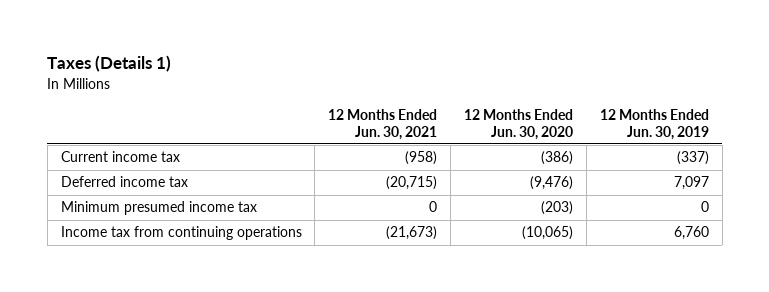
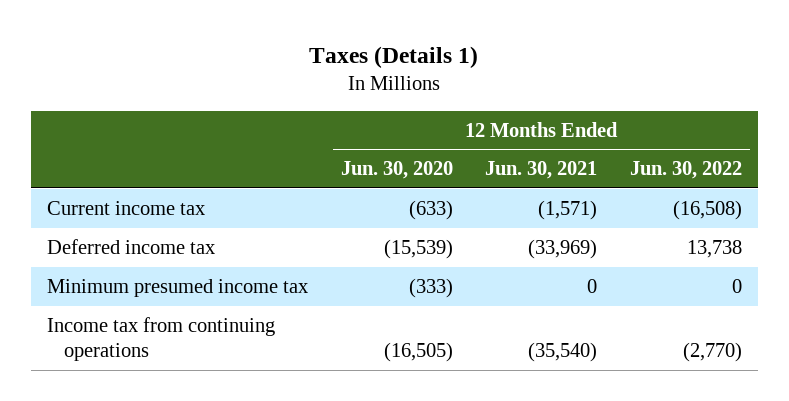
[599,109,709,140] 12 Months Ended Jun. 30, 2019 -> none
none -> [629,161,742,180] Jun. 30, 2022
[405,151,438,166] (958) -> [538,199,598,220] (1,571)
[541,151,574,166] (386) -> [408,199,453,220] (633)
[386,176,438,191] (20,715) -> [528,238,598,259] (33,969)
[530,176,574,191] (9,476) -> [383,238,453,259] (15,539)
[541,201,574,216] (203) -> [408,277,453,298] (333)
[386,226,438,241] (21,673) -> [528,342,598,363] (35,540)
[522,226,574,241] (10,065) -> [383,342,453,363] (16,505)

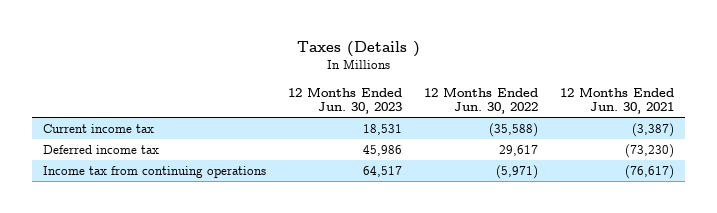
[309,45,479,68] Taxes (Details 1) -> [296,41,420,58] Taxes (Details )
[340,161,453,180] Jun. 30, 2020 -> none
none -> [288,86,403,115] 12 Months Ended Jun. 30, 2023
[47,278,309,297] Minimum presumed income tax -> none
[538,199,598,220] (1,571) -> [631,122,674,137] (3,387)
[672,199,742,220] (16,508) -> [489,122,539,137] (35,588)
[528,238,598,259] (33,969) -> [624,143,674,158] (73,230)
[686,239,742,258] 13,738 -> [499,144,539,156] 29,617
[528,342,598,363] (35,540) -> [624,164,674,179] (76,617)
[682,342,742,363] (2,770) -> [496,164,539,179] (5,971)

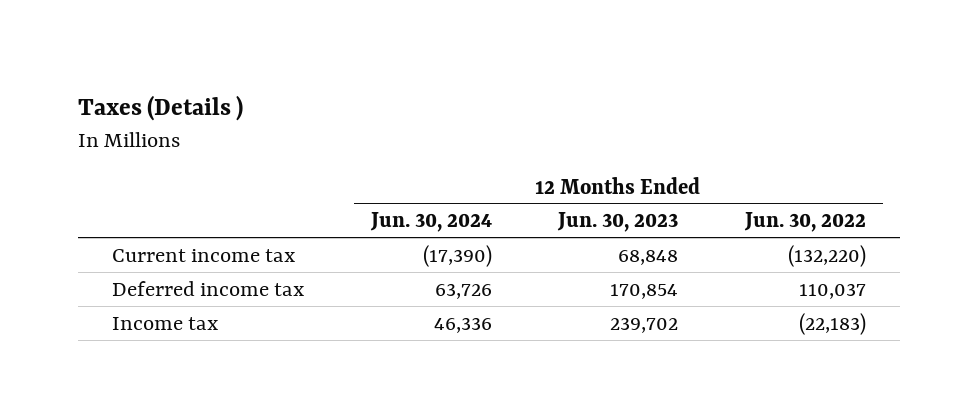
[559,86,674,115] 12 Months Ended Jun. 30, 2021 -> none
none -> [369,212,492,233] Jun. 30, 2024
[363,123,403,135] 18,531 -> [618,249,679,265] 68,848
[489,122,539,137] (35,588) -> [788,244,867,267] (132,220)
[363,144,403,156] 45,986 -> [610,283,679,299] 170,854
[499,144,539,156] 29,617 -> [799,282,867,299] 110,037
[43,165,267,178] Income tax from continuing operations -> [111,316,218,330] Income tax
[363,165,403,177] 64,517 -> [610,316,679,333] 239,702
[496,164,539,179] (5,971) -> [799,312,867,335] (22,183)

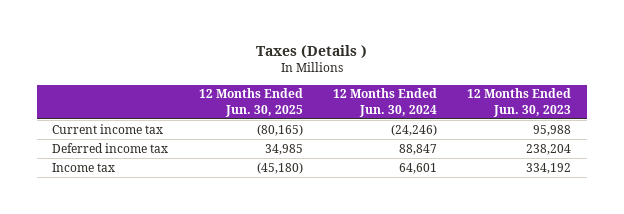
[744,212,867,233] Jun. 30, 2022 -> none
none -> [198,88,303,117] 12 Months Ended Jun. 30, 2025
[422,244,492,267] (17,390) -> [391,123,438,136] (24,246)
[618,249,679,265] 68,848 -> [533,124,572,136] 95,988
[434,282,492,299] 63,726 -> [399,143,438,155] 88,847
[610,283,679,299] 170,854 -> [526,143,572,155] 238,204
[433,316,492,333] 46,336 -> [399,162,438,174] 64,601
[610,316,679,333] 239,702 -> [526,162,572,174] 334,192

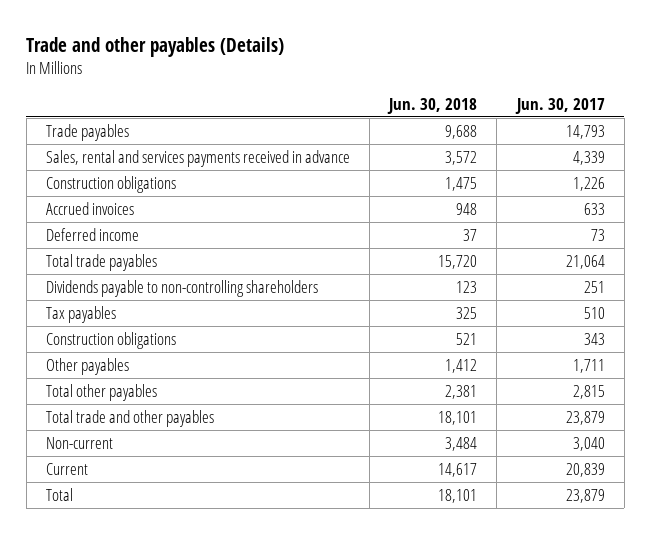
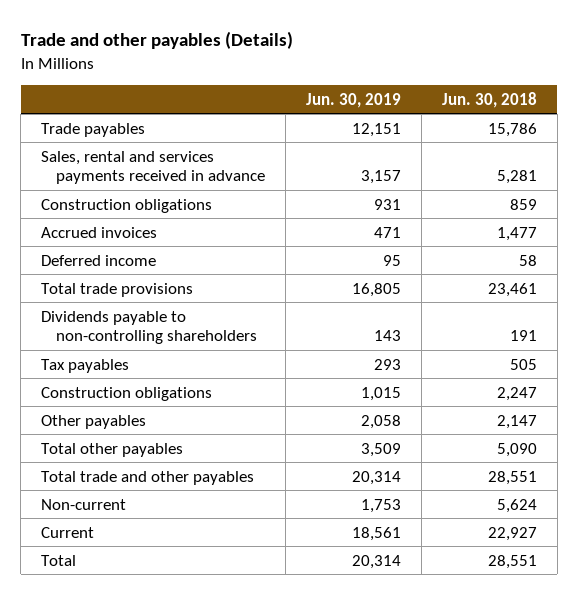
[514,97,605,114] Jun. 30, 2017 -> none
none -> [306,92,402,108] Jun. 30, 2019
[445,124,478,139] 9,688 -> [487,122,537,137] 15,786
[445,150,478,165] 3,572 -> [496,169,537,184] 5,281
[445,176,478,191] 1,475 -> [509,198,537,210] 859
[456,202,478,215] 948 -> [496,226,537,241] 1,477
[463,228,478,241] 37 -> [518,254,537,266] 58
[46,253,158,271] Total trade payables -> [41,282,194,297] Total trade provisions
[438,254,478,269] 15,720 -> [487,282,537,297] 23,461
[456,280,478,293] 123 -> [509,329,537,341] 191
[456,306,478,319] 325 -> [509,358,537,370] 505
[456,332,478,345] 521 -> [496,386,537,401] 2,247
[445,358,478,373] 1,412 -> [496,414,537,429] 2,147
[445,384,478,399] 2,381 -> [496,442,537,457] 5,090
[438,410,478,425] 18,101 -> [487,470,537,485] 28,551
[445,436,478,451] 3,484 -> [496,498,537,513] 5,624
[438,462,478,477] 14,617 -> [487,526,537,541] 22,927
[438,488,478,503] 18,101 -> [487,554,537,569] 28,551

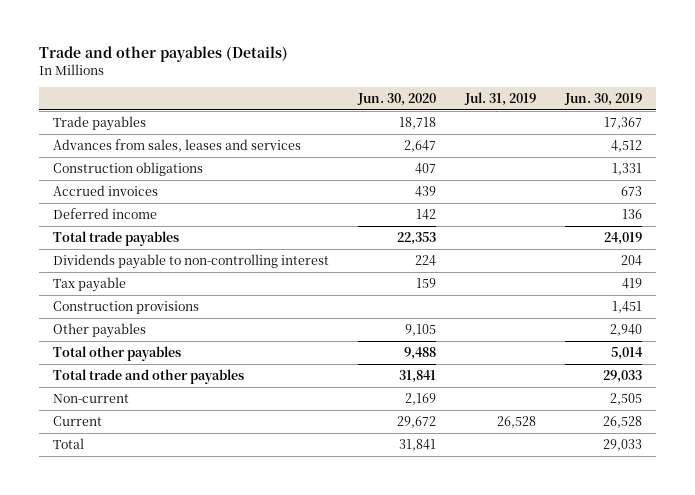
[441,91,537,108] Jun. 30, 2018 -> none
none -> [357,93,437,107] Jun. 30, 2020
none -> [464,92,537,107] Jul. 31, 2019
[352,122,402,137] 12,151 -> [603,116,642,129] 17,367
[41,150,266,184] Sales, rental and services payments received in advance -> [53,138,302,152] Advances from sales, leases and services
[361,169,402,184] 3,157 -> [610,139,642,152] 4,512
[374,198,402,210] 931 -> [611,162,642,175] 1,331
[374,226,402,238] 471 -> [620,185,642,196] 673
[383,254,402,266] 95 -> [621,208,642,219] 136
[41,282,194,297] Total trade provisions -> [53,230,180,246] Total trade payables
[352,282,402,297] 16,805 -> [603,231,642,245] 24,019
[41,310,258,344] Dividends payable to non-controlling shareholders -> [53,253,330,269] Dividends payable to non-controlling interest
[374,329,402,341] 143 -> [620,254,642,266] 204
[41,358,130,373] Tax payables -> [53,276,127,292] Tax payable
[374,358,402,370] 293 -> [621,277,642,289] 419
[41,386,213,401] Construction obligations -> [53,300,200,314] Construction provisions
[361,386,402,401] 1,015 -> [611,300,642,313] 1,451
[361,414,402,429] 2,058 -> [609,323,642,336] 2,940
[361,442,402,457] 3,509 -> [610,346,643,360] 5,014
[352,470,402,485] 20,314 -> [602,369,642,383] 29,033
[361,498,402,513] 1,753 -> [609,392,642,405] 2,505
[352,526,402,541] 18,561 -> [602,415,642,428] 26,528
[352,554,402,569] 20,314 -> [602,438,642,451] 29,033

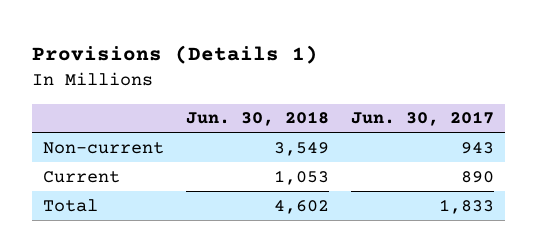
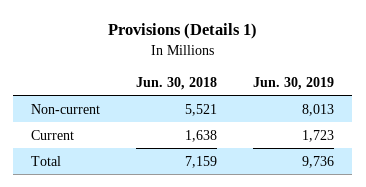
[350,111,494,127] Jun. 30, 2017 -> none
none -> [253,76,335,90] Jun. 30, 2019
[273,141,329,156] 3,549 -> [185,103,218,116] 5,521
[273,169,329,185] 1,053 -> [185,129,218,142] 1,638
[273,199,329,214] 4,602 -> [185,155,218,168] 7,159

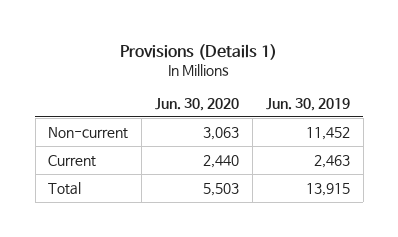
[136,76,218,90] Jun. 30, 2018 -> none
none -> [155,97,240,111] Jun. 30, 2020
[302,103,335,116] 8,013 -> [305,126,350,140] 11,452
[302,129,335,142] 1,723 -> [313,154,350,168] 2,463
[302,155,335,168] 9,736 -> [305,182,350,196] 13,915

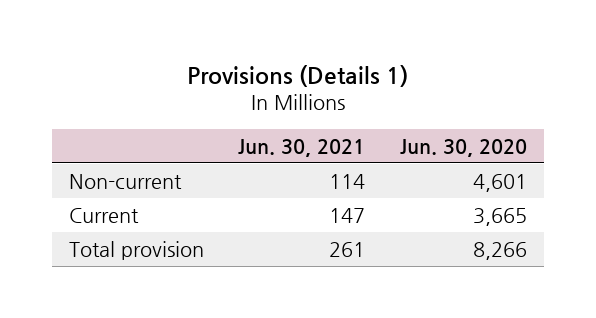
[265,97,350,111] Jun. 30, 2019 -> none
none -> [238,138,366,157] Jun. 30, 2021
[203,126,240,140] 3,063 -> [472,173,527,192] 4,601
[203,154,240,168] 2,440 -> [472,207,527,226] 3,665
[48,181,82,195] Total -> [69,240,205,260] Total provision
[203,182,240,196] 5,503 -> [472,241,527,260] 8,266

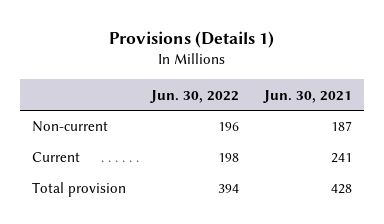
[399,138,527,157] Jun. 30, 2020 -> none
none -> [150,89,240,103] Jun. 30, 2022
[329,173,366,189] 114 -> [331,121,353,132] 187
[329,207,366,223] 147 -> [331,153,353,164] 241
[329,241,366,257] 261 -> [331,184,353,195] 428

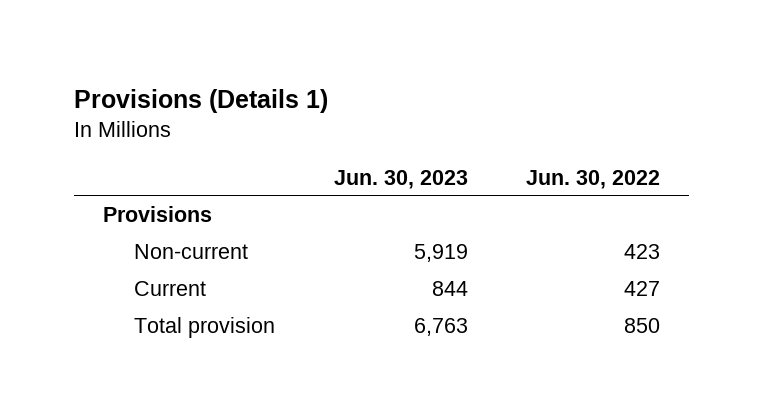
[263,89,353,103] Jun. 30, 2021 -> none
none -> [333,169,468,189] Jun. 30, 2023
none -> [103,205,213,222] Provisions
[218,122,240,132] 196 -> [623,243,660,259] 423
[218,153,240,163] 198 -> [623,280,660,296] 427
[218,184,240,194] 394 -> [623,317,660,333] 850

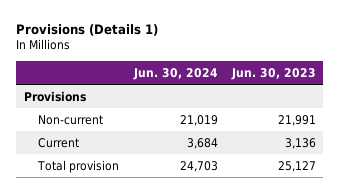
[525,169,660,189] Jun. 30, 2022 -> none
none -> [132,67,218,80] Jun. 30, 2024
[413,243,468,262] 5,919 -> [278,114,317,126] 21,991
[431,280,468,296] 844 -> [285,137,317,149] 3,136
[413,317,468,336] 6,763 -> [278,160,317,172] 25,127

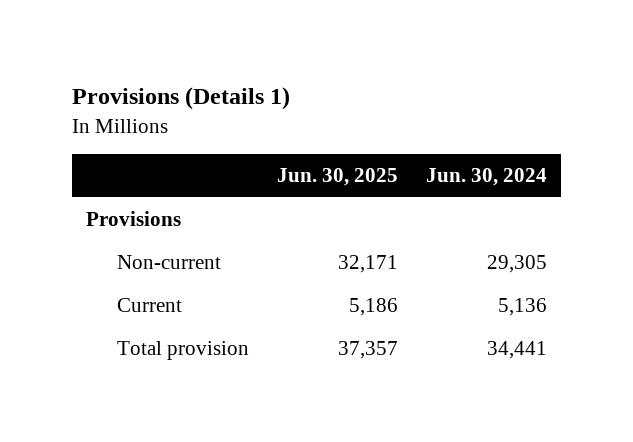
[231,67,317,80] Jun. 30, 2023 -> none
none -> [277,168,399,187] Jun. 30, 2025
[179,114,218,126] 21,019 -> [487,255,548,274] 29,305
[186,137,218,149] 3,684 -> [498,298,548,317] 5,136
[179,160,218,172] 24,703 -> [487,341,548,360] 34,441

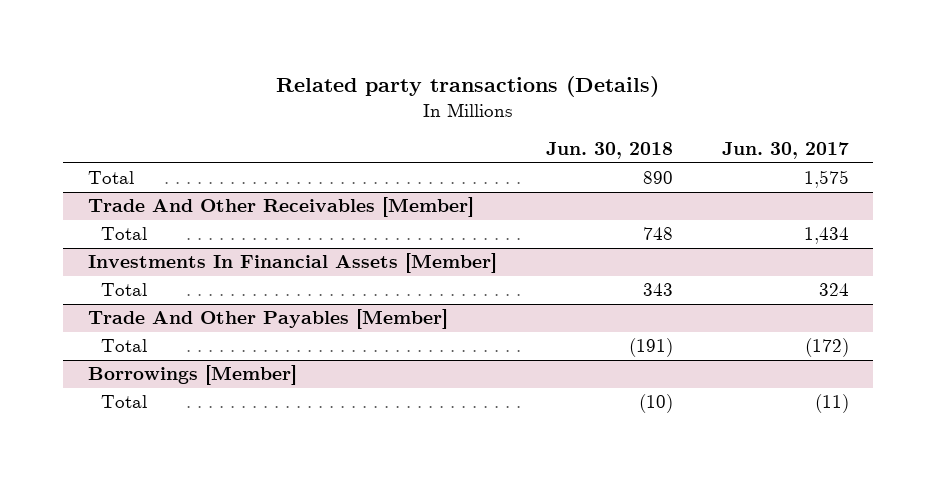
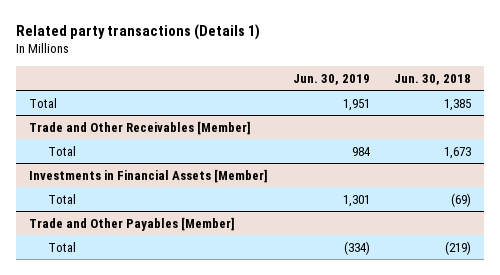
[276,75,660,97] Related party transactions (Details) -> [16,23,261,40] Related party transactions (Details 1)
[721,142,849,160] Jun. 30, 2017 -> none
none -> [292,73,370,85] Jun. 30, 2019
[87,365,297,386] Borrowings [Member] -> none
[101,395,148,409] Total -> none
[642,171,673,185] 890 -> [444,98,472,111] 1,385
[87,197,474,218] Trade And Other Receivables [Member] -> [28,120,251,135] Trade and Other Receivables [Member]
[642,227,673,241] 748 -> [444,146,472,159] 1,673
[87,253,497,274] Investments In Financial Assets [Member] -> [28,168,268,183] Investments in Financial Assets [Member]
[642,283,673,297] 343 -> [451,192,472,207] (69)
[87,309,448,330] Trade And Other Payables [Member] -> [28,216,235,231] Trade and Other Payables [Member]
[628,338,673,358] (191) -> [445,240,472,255] (219)

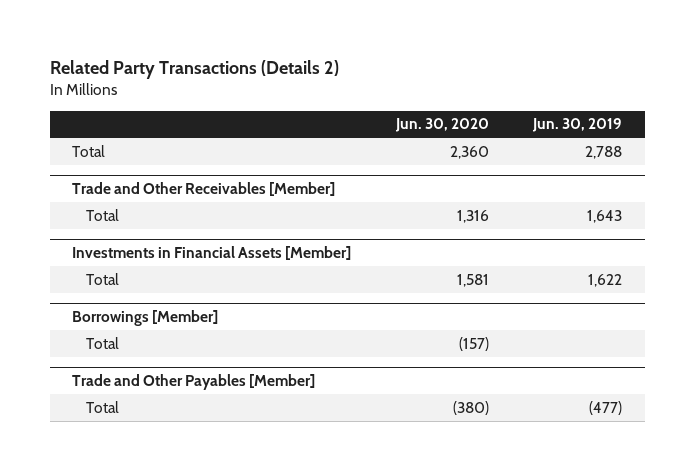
[16,23,261,40] Related party transactions (Details 1) -> [49,59,339,79] Related Party Transactions (Details 2)
[394,73,472,85] Jun. 30, 2018 -> none
none -> [394,118,489,133] Jun. 30, 2020
[342,98,370,111] 1,951 -> [585,145,623,159] 2,788
[351,146,371,156] 984 -> [587,209,623,223] 1,643
[342,194,370,207] 1,301 -> [588,273,623,287] 1,622
none -> [72,309,219,326] Borrowings [Member]
none -> [86,336,120,349] Total
[343,240,370,255] (334) -> [589,400,623,415] (477)

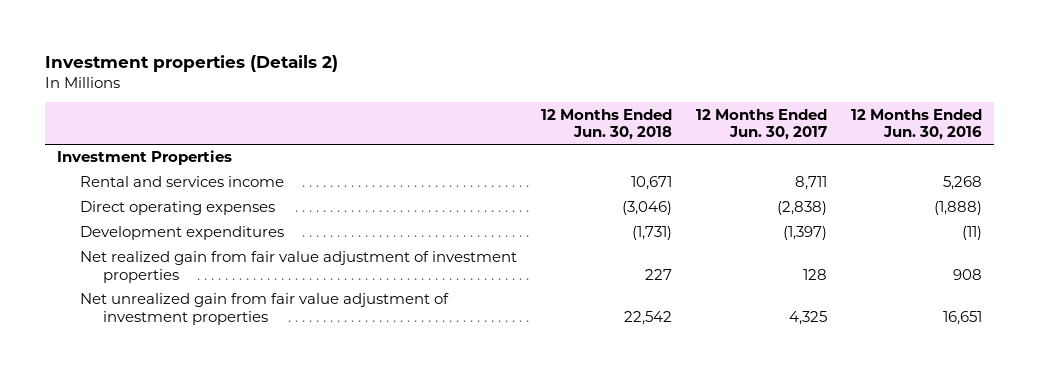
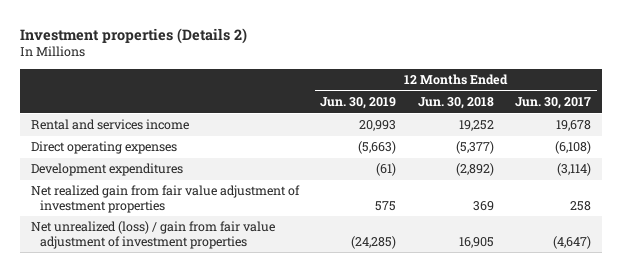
[851,108,983,141] 12 Months Ended Jun. 30, 2016 -> none
none -> [320,97,397,110] Jun. 30, 2019
[56,150,232,166] Investment Properties -> none
[630,176,672,191] 10,671 -> [458,120,494,132] 19,252
[795,176,828,191] 8,711 -> [556,120,592,132] 19,678
[621,201,672,216] (3,046) -> [455,141,494,155] (5,377)
[777,201,828,216] (2,838) -> [555,141,592,155] (6,108)
[631,226,672,241] (1,731) -> [455,163,494,177] (2,892)
[783,226,828,241] (1,397) -> [557,163,592,177] (3,114)
[644,268,672,280] 227 -> [472,200,494,211] 369
[803,268,828,280] 128 -> [570,200,592,211] 258
[79,293,449,325] Net unrealized gain from fair value adjustment of investment properties -> [31,221,276,249] Net unrealized (loss) / gain from fair value adjustment of investment properties
[623,310,672,325] 22,542 -> [458,236,494,248] 16,905
[789,310,828,325] 4,325 -> [553,235,592,249] (4,647)

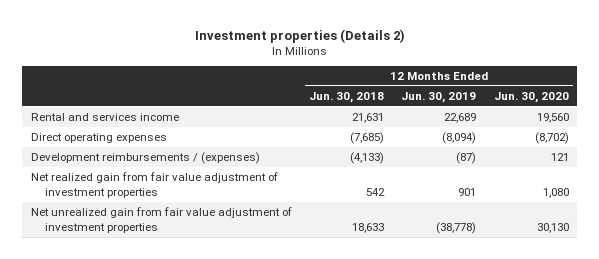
[515,97,592,110] Jun. 30, 2017 -> none
none -> [493,91,569,103] Jun. 30, 2020
[359,120,397,132] 20,993 -> [444,112,477,123] 22,689
[458,120,494,132] 19,252 -> [352,112,385,123] 21,631
[358,141,397,155] (5,663) -> [442,131,477,144] (8,094)
[455,141,494,155] (5,377) -> [350,131,385,144] (7,685)
[31,163,184,177] Development expenditures -> [30,151,260,164] Development reimbursements / (expenses)
[376,163,397,177] (61) -> [456,151,477,164] (87)
[455,163,494,177] (2,892) -> [350,151,385,164] (4,133)
[375,200,397,211] 575 -> [458,187,477,196] 901
[472,200,494,211] 369 -> [366,187,386,196] 542
[31,221,276,249] Net unrealized (loss) / gain from fair value adjustment of investment properties -> [30,206,292,233] Net unrealized gain from fair value adjustment of investment properties
[351,235,397,249] (24,285) -> [436,221,477,234] (38,778)
[458,236,494,248] 16,905 -> [352,222,385,233] 18,633

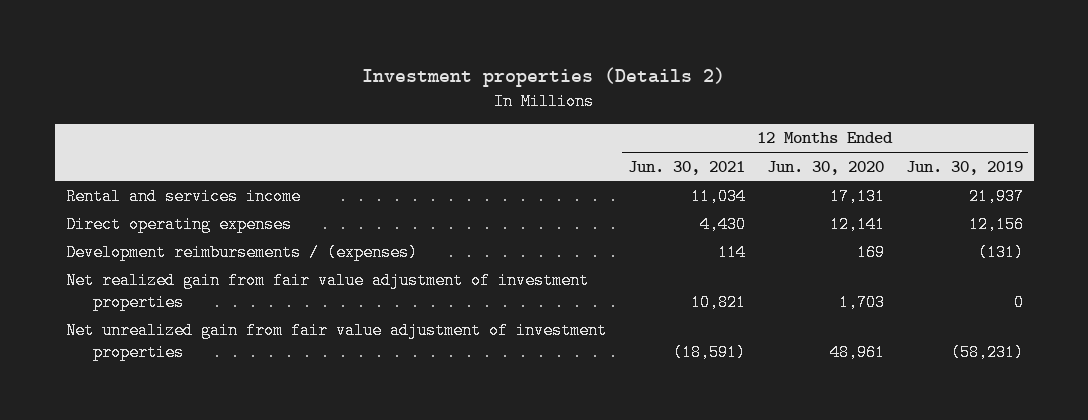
[309,91,385,103] Jun. 30, 2018 -> none
none -> [627,160,745,175] Jun. 30, 2021
[444,112,477,123] 22,689 -> [968,187,1024,205] 21,937
[536,112,569,123] 19,560 -> [829,187,885,205] 17,131
[442,131,477,144] (8,094) -> [968,215,1024,233] 12,156
[534,131,569,144] (8,702) -> [829,215,885,233] 12,141
[456,151,477,164] (87) -> [977,243,1024,261] (131)
[550,152,569,161] 121 -> [856,243,885,261] 169
[458,187,477,196] 901 -> [1013,293,1024,311] 0
[542,187,569,198] 1,080 -> [838,293,885,311] 1,703
[436,221,477,234] (38,778) -> [950,343,1024,361] (58,231)
[536,222,569,233] 30,130 -> [829,343,885,361] 48,961

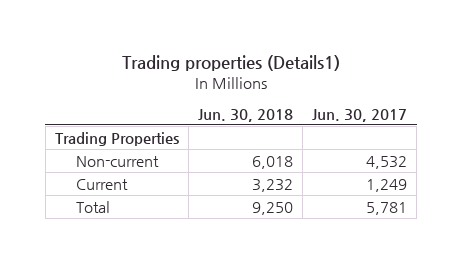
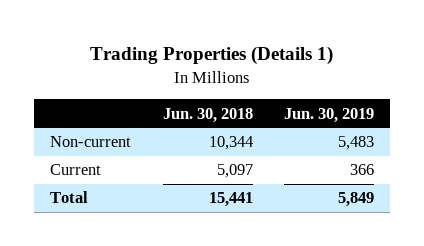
[122,54,341,71] Trading properties (Details1) -> [90,46,334,66] Trading Properties (Details 1)
[312,108,408,122] Jun. 30, 2017 -> none
none -> [284,107,375,123] Jun. 30, 2019
[55,131,180,146] Trading Properties -> none
[252,155,294,169] 6,018 -> [208,136,253,151] 10,344
[252,178,294,192] 3,232 -> [216,164,253,179] 5,097
[252,201,294,215] 9,250 -> [208,192,253,208] 15,441

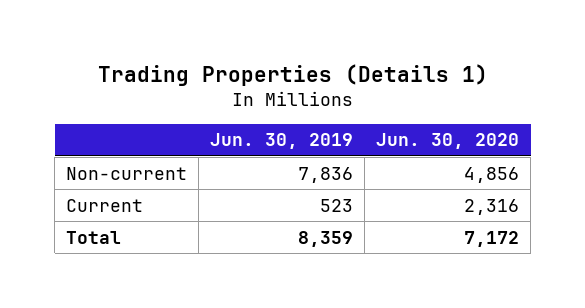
[162,107,253,123] Jun. 30, 2018 -> none
none -> [376,133,520,150] Jun. 30, 2020
[338,136,375,151] 5,483 -> [298,166,354,183] 7,836
[350,164,375,176] 366 -> [320,198,354,212] 523
[338,192,375,208] 5,849 -> [298,230,354,247] 8,359

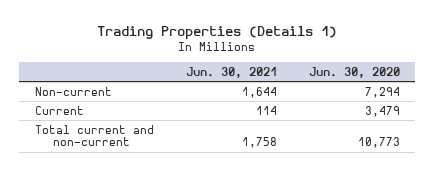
[210,133,354,150] Jun. 30, 2019 -> none
none -> [185,66,277,78] Jun. 30, 2021
[464,166,520,183] 4,856 -> [364,86,400,98] 7,294
[464,198,520,215] 2,316 -> [364,105,400,117] 3,479
[66,230,122,244] Total -> [35,124,155,147] Total current and non-current
[464,230,520,247] 7,172 -> [357,137,400,149] 10,773

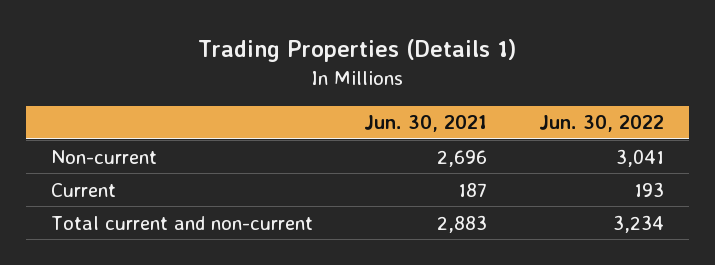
[308,66,400,78] Jun. 30, 2020 -> none
none -> [538,115,664,133] Jun. 30, 2022
[241,86,277,98] 1,644 -> [437,149,488,167] 2,696
[255,105,277,115] 114 -> [458,182,488,197] 187
[241,137,277,149] 1,758 -> [437,214,488,233] 2,883

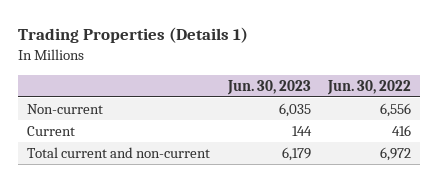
[364,115,488,133] Jun. 30, 2021 -> none
none -> [226,79,311,95] Jun. 30, 2023
[615,148,664,167] 3,041 -> [380,103,412,118] 6,556
[633,181,664,197] 193 -> [392,125,412,137] 416
[612,214,664,233] 3,234 -> [380,147,412,162] 6,972

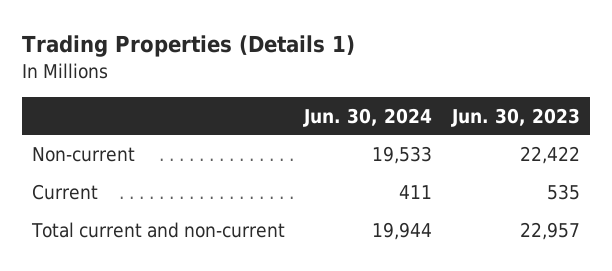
[327,79,412,95] Jun. 30, 2022 -> none
none -> [303,107,433,127] Jun. 30, 2024
[278,103,311,118] 6,035 -> [520,145,581,164] 22,422
[291,126,312,137] 144 -> [547,183,581,200] 535
[281,147,311,162] 6,179 -> [520,221,581,240] 22,957

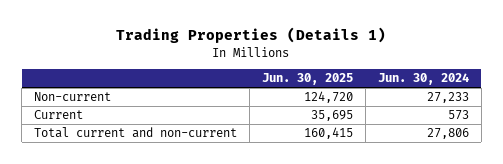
[451,107,581,127] Jun. 30, 2023 -> none
none -> [261,73,353,86] Jun. 30, 2025
[372,145,433,164] 19,533 -> [426,92,469,104] 27,233
[399,184,433,199] 411 -> [447,110,469,121] 573
[372,221,433,240] 19,944 -> [426,128,469,140] 27,806

